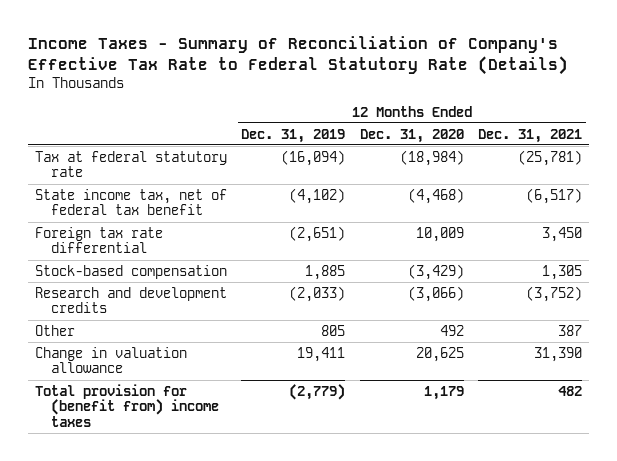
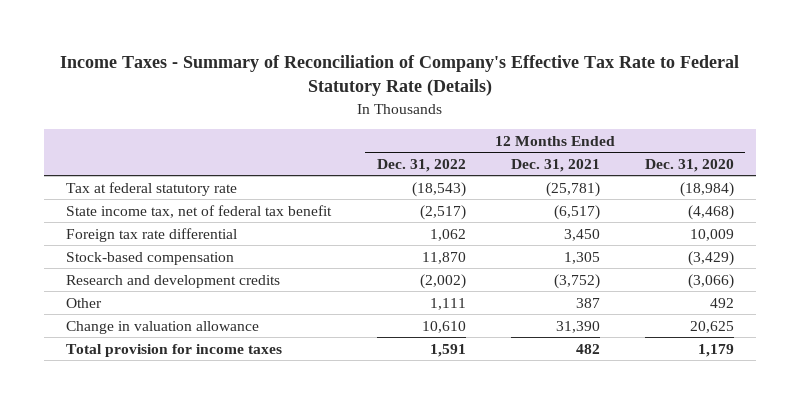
[241,128,346,143] Dec. 31, 2019 -> none
none -> [376,158,466,172] Dec. 31, 2022
[35,383,220,428] Total provision for (benefit from) income taxes -> [66,343,283,357] Total provision for income taxes

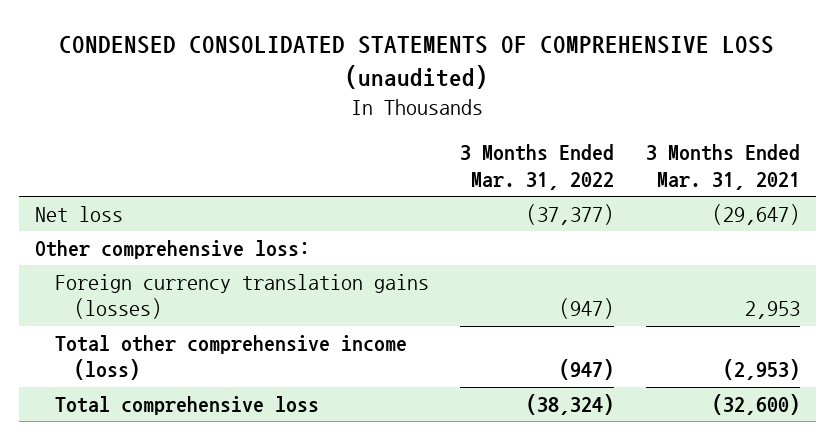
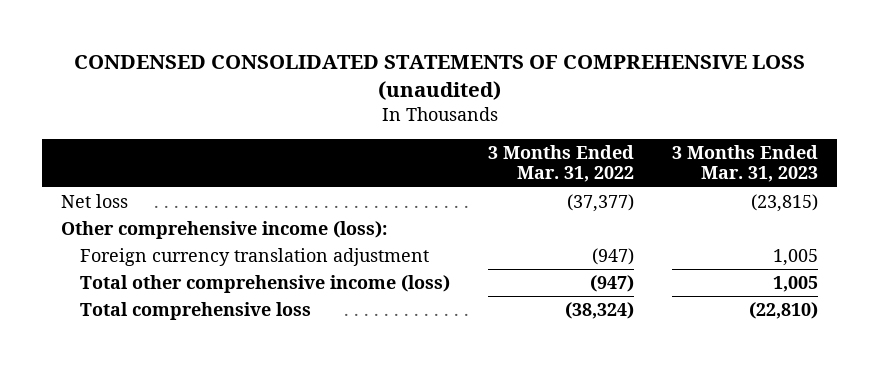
[645,144,800,190] 3 Months Ended Mar. 31, 2021 -> none
none -> [672,144,819,183] 3 Months Ended Mar. 31, 2023
[34,239,310,259] Other comprehensive loss: -> [60,221,387,240] Other comprehensive income (loss):
[54,273,429,320] Foreign currency translation gains (losses) -> [79,248,429,267] Foreign currency translation adjustment

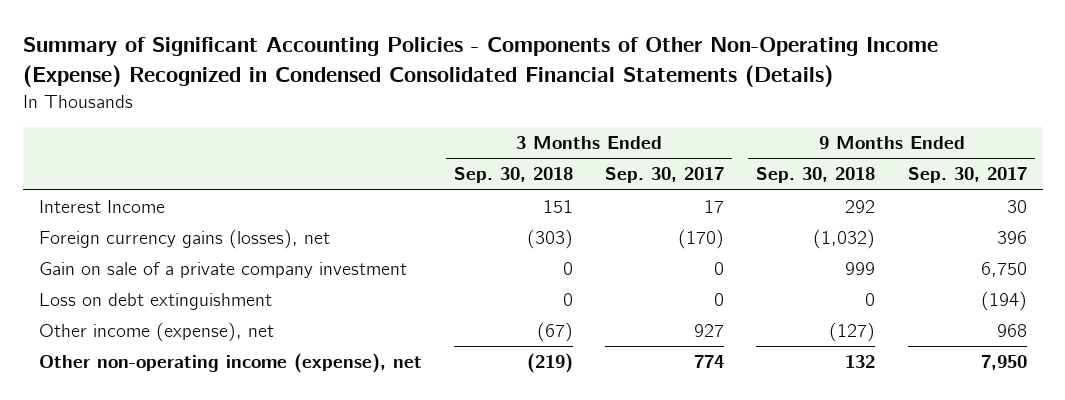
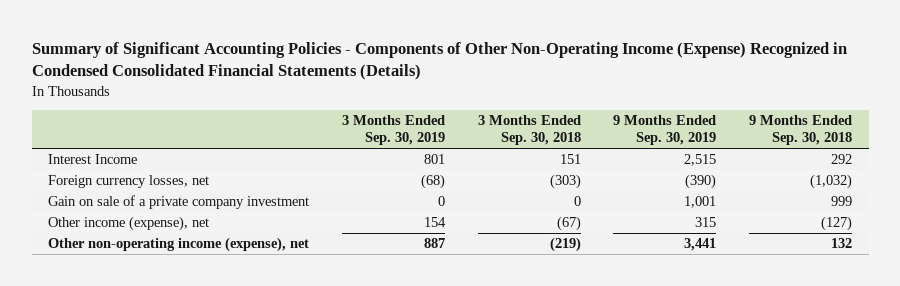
[605,167,725,184] Sep. 30, 2017 -> none
[907,167,1027,184] Sep. 30, 2017 -> none
none -> [341,115,445,146] 3 Months Ended Sep. 30, 2019
none -> [613,115,717,146] 9 Months Ended Sep. 30, 2019
[38,229,330,250] Foreign currency gains (losses), net -> [48,175,210,189] Foreign currency losses, net
[38,293,272,311] Loss on debt extinguishment -> none

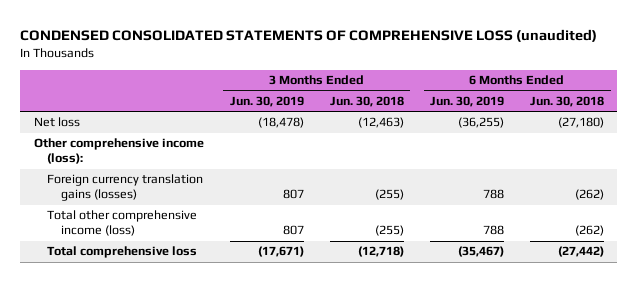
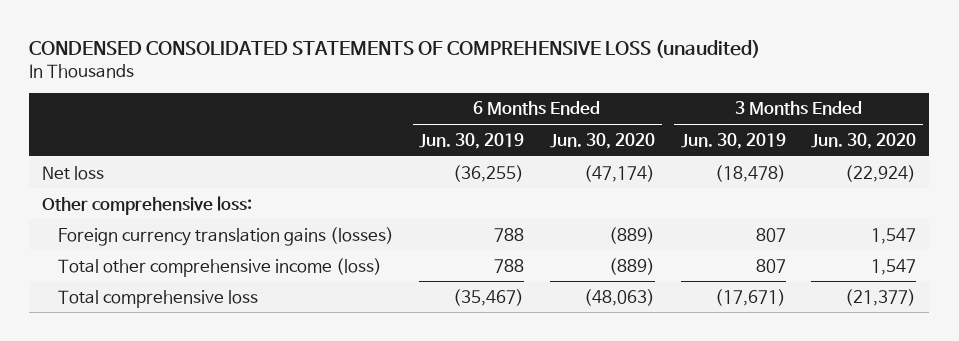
[329,95,404,107] Jun. 30, 2018 -> none
[530,95,605,107] Jun. 30, 2018 -> none
none -> [550,132,656,149] Jun. 30, 2020
none -> [811,132,917,149] Jun. 30, 2020
[33,138,204,165] Other comprehensive income (loss): -> [42,195,253,215] Other comprehensive loss:

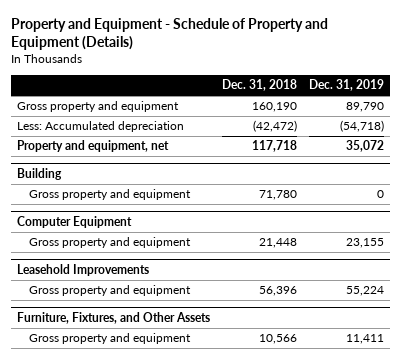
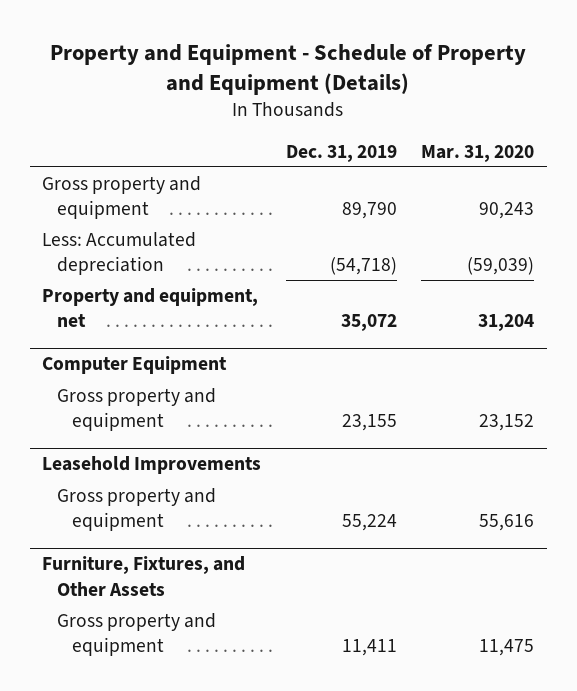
[222,79,298,92] Dec. 31, 2018 -> none
none -> [421,144,535,162] Mar. 31, 2020
[17,167,63,180] Building -> none
[28,189,191,201] Gross property and equipment -> none

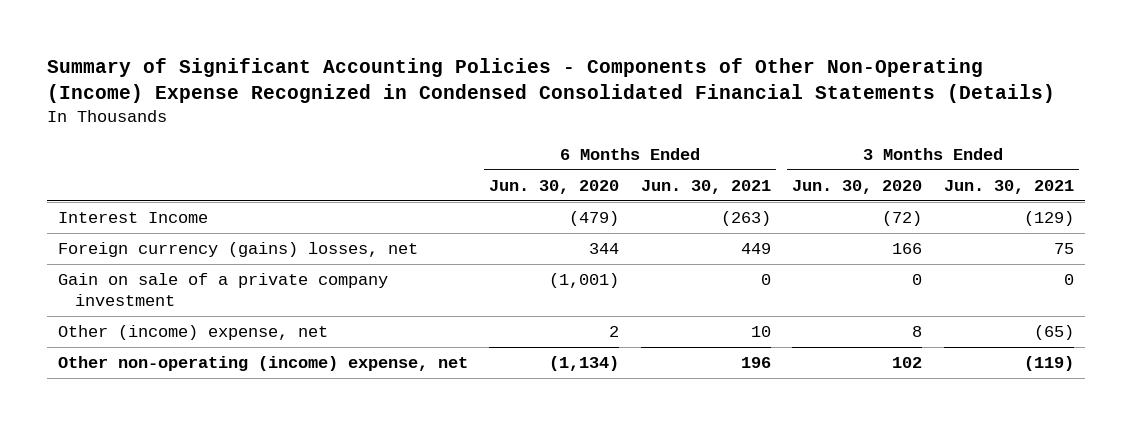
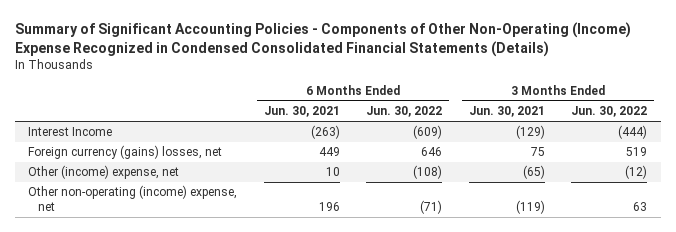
[489,179,620,194] Jun. 30, 2020 -> none
[792,179,923,194] Jun. 30, 2020 -> none
none -> [366,106,443,118] Jun. 30, 2022
none -> [571,106,648,118] Jun. 30, 2022
[57,273,388,307] Gain on sale of a private company investment -> none

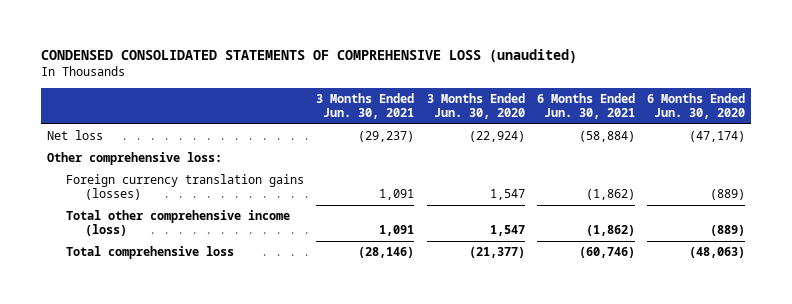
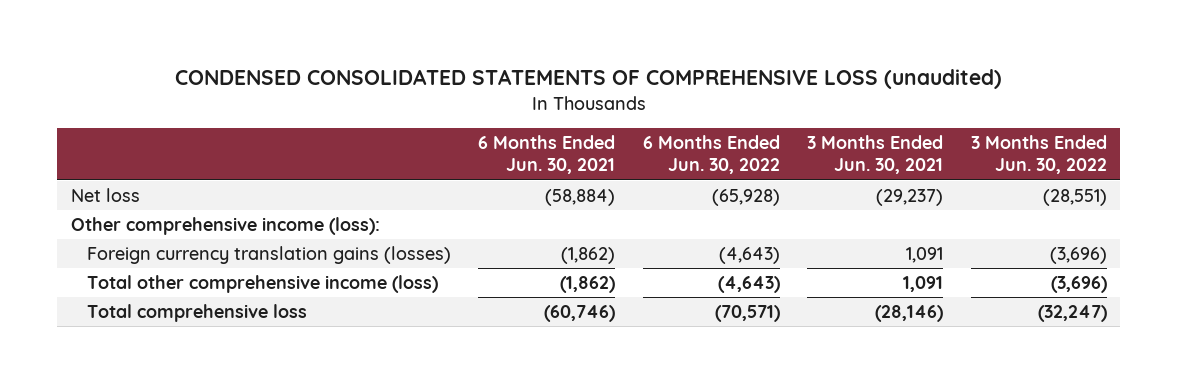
[426,93,525,120] 3 Months Ended Jun. 30, 2020 -> none
[646,93,745,120] 6 Months Ended Jun. 30, 2020 -> none
none -> [642,135,780,175] 6 Months Ended Jun. 30, 2022
none -> [970,135,1107,175] 3 Months Ended Jun. 30, 2022
[47,152,223,166] Other comprehensive loss: -> [70,217,380,236] Other comprehensive income (loss):

